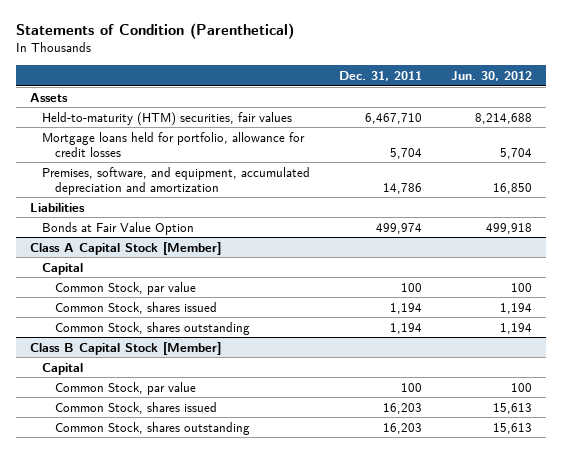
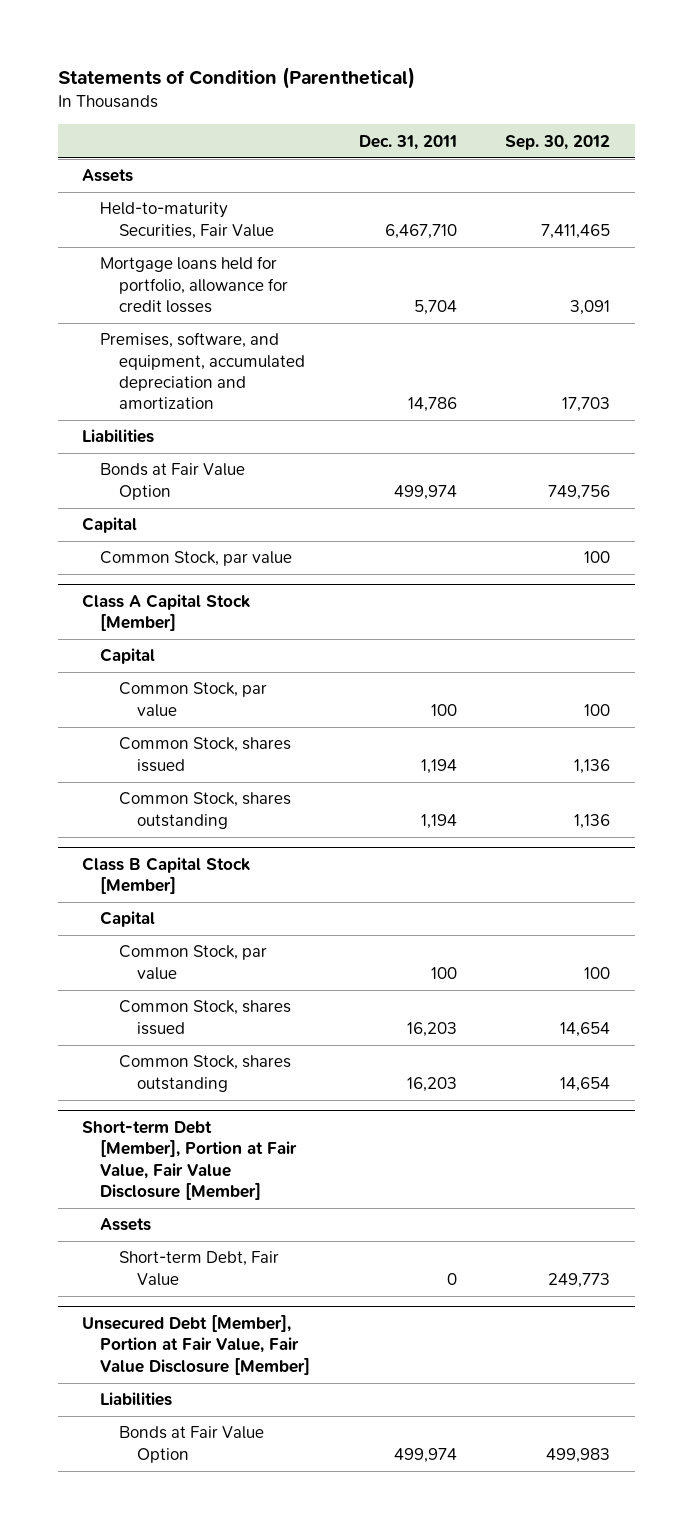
[450,70,532,81] Jun. 30, 2012 -> none
none -> [505,134,611,150] Sep. 30, 2012
[42,111,293,126] Held-to-maturity (HTM) securities, fair values -> [100,202,274,239] Held-to-maturity Securities, Fair Value
none -> [82,517,138,534] Capital
none -> [100,551,293,567] Common Stock, par value
none -> [82,1121,298,1200] Short-term Debt [Member], Portion at Fair Value, Fair Value Disclosure [Member]
none -> [100,1218,152,1232] Assets
none -> [118,1251,279,1286] Short-term Debt, Fair Value
none -> [82,1315,311,1375] Unsecured Debt [Member], Portion at Fair Value, Fair Value Disclosure [Member]
none -> [100,1392,173,1407] Liabilities
none -> [118,1426,264,1463] Bonds at Fair Value Option

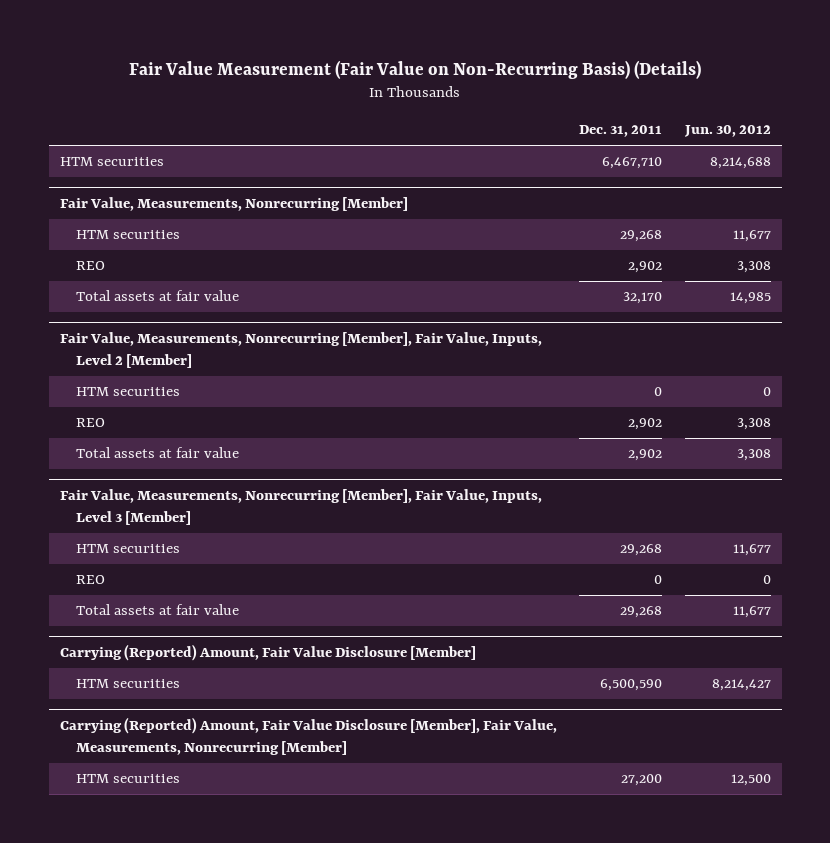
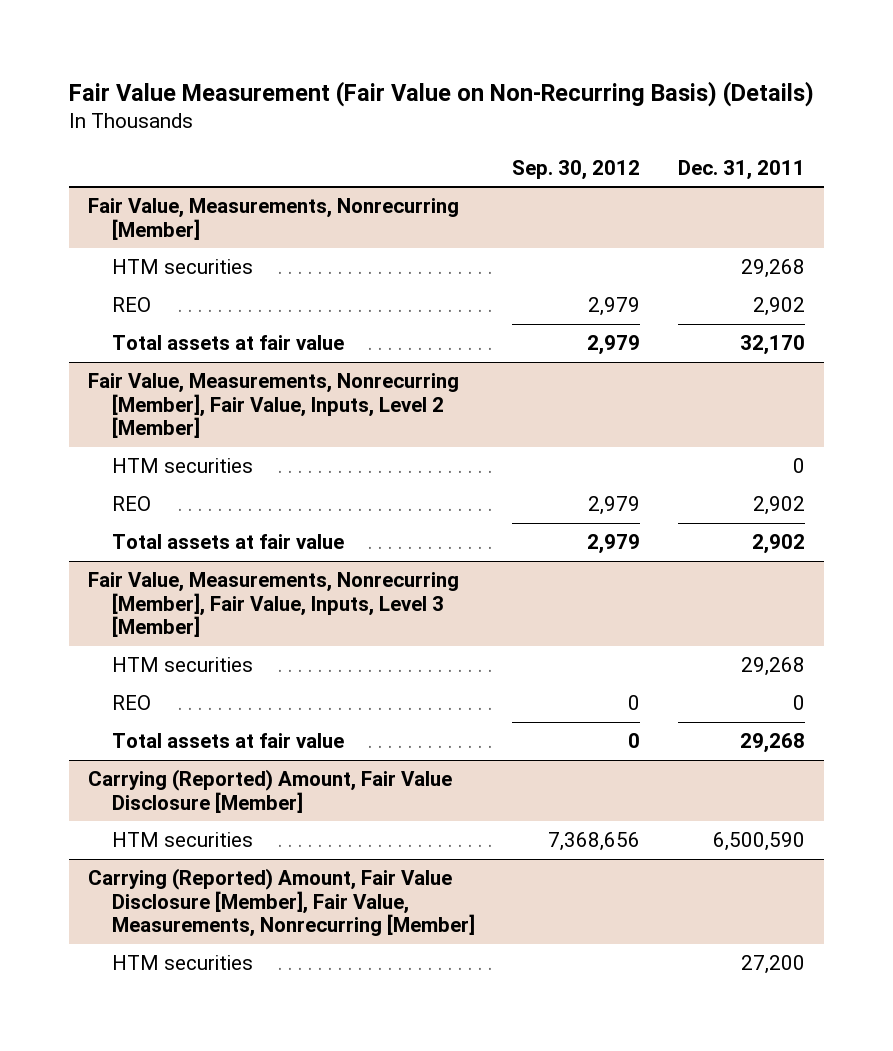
[683,125,771,138] Jun. 30, 2012 -> none
none -> [512,159,641,180] Sep. 30, 2012
[59,157,164,167] HTM securities -> none

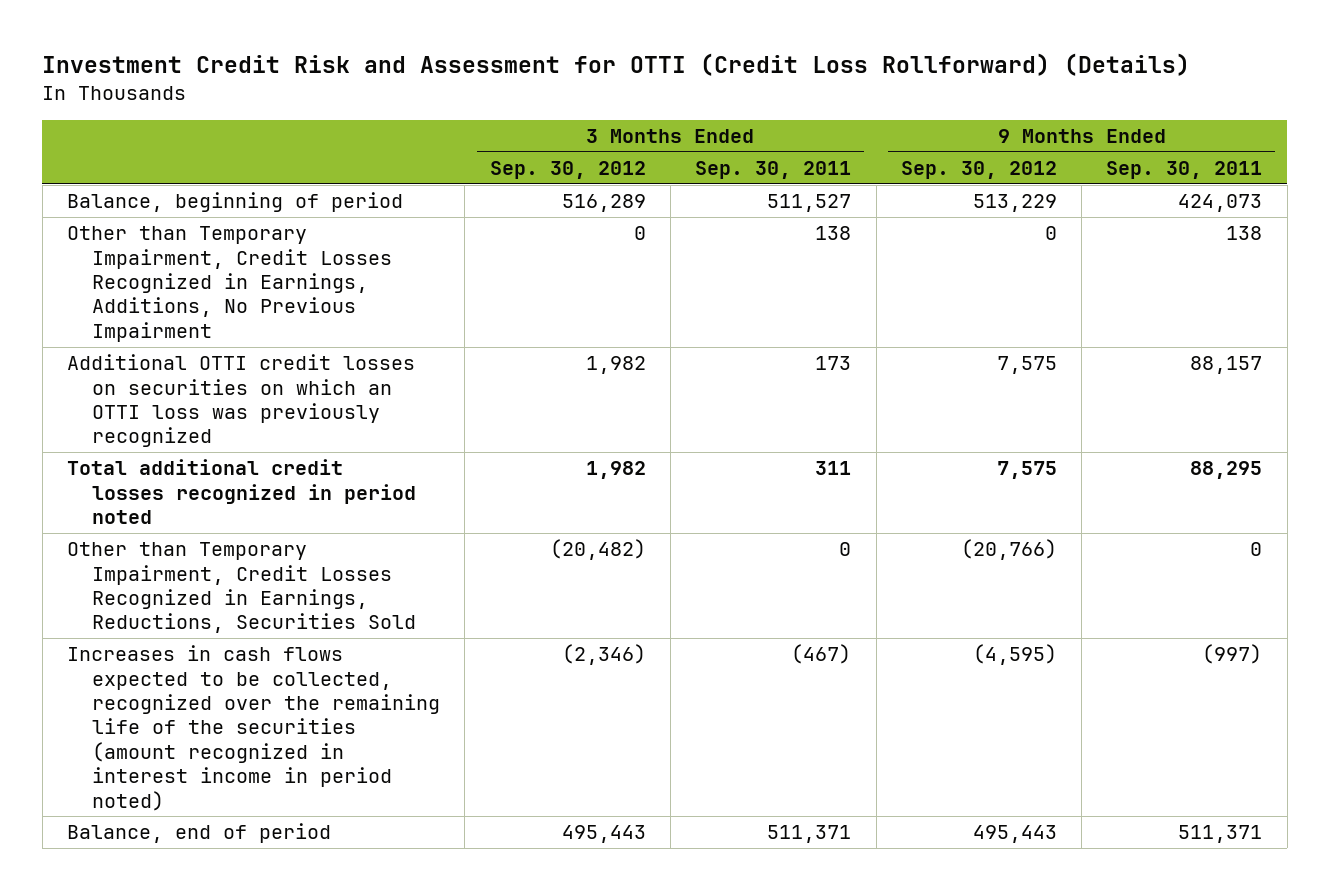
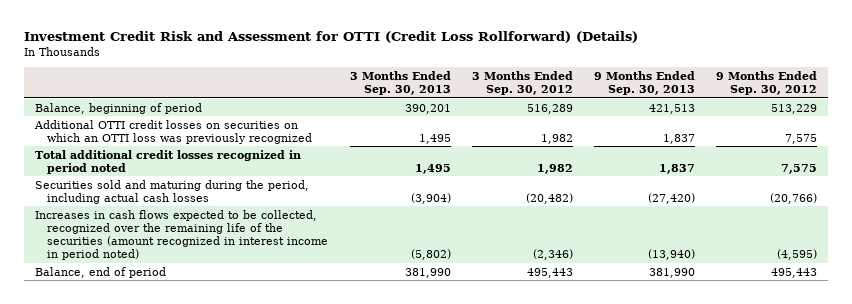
[695,160,852,179] Sep. 30, 2011 -> none
[1106,160,1263,179] Sep. 30, 2011 -> none
none -> [349,70,451,96] 3 Months Ended Sep. 30, 2013
none -> [593,70,695,96] 9 Months Ended Sep. 30, 2013
[66,226,393,342] Other than Temporary Impairment, Credit Losses Recognized in Earnings, Additions, No Previous Impairment -> none
[66,542,417,634] Other than Temporary Impairment, Credit Losses Recognized in Earnings, Reductions, Securities Sold -> [34,179,309,204] Securities sold and maturing during the period, including actual cash losses

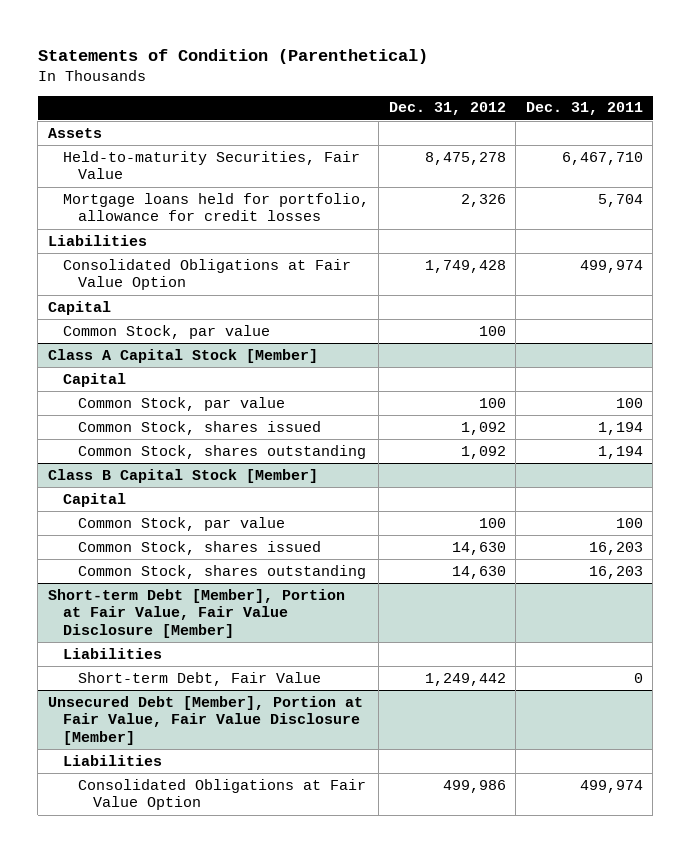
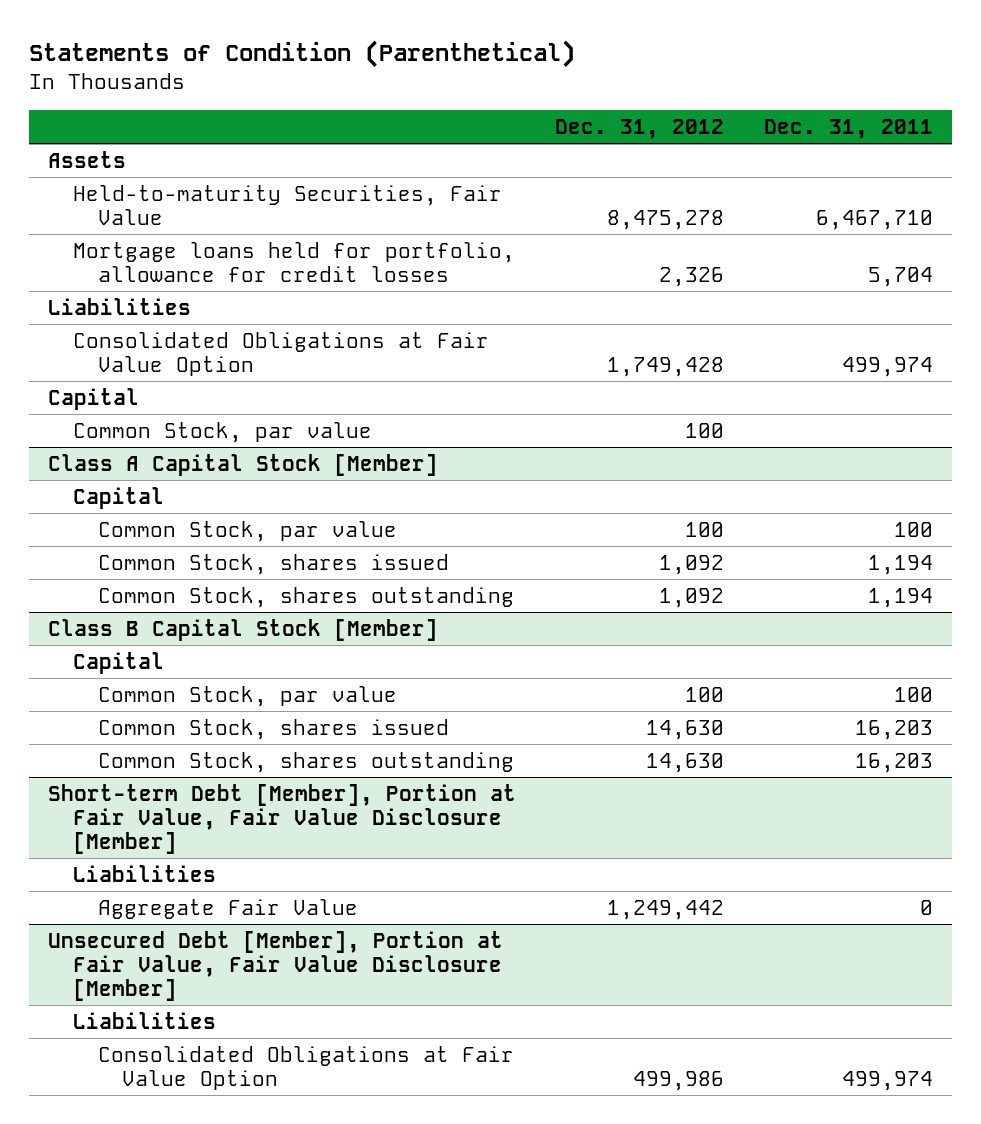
[77,671,321,686] Short-term Debt, Fair Value -> [97,898,358,919] Aggregate Fair Value

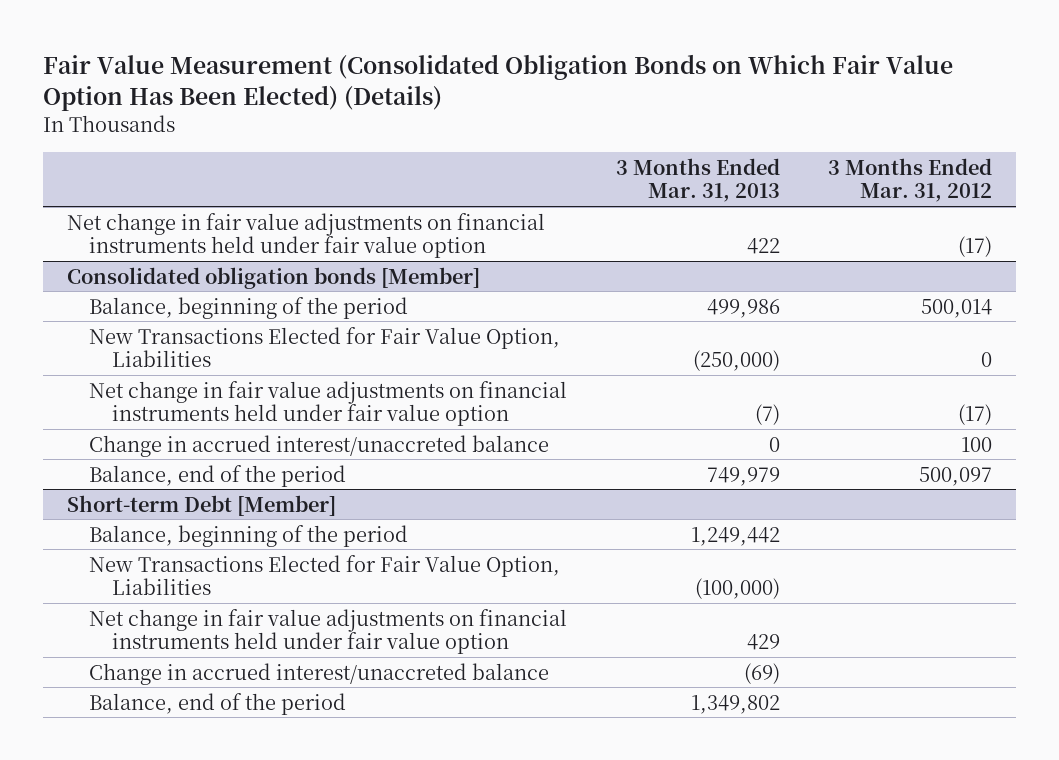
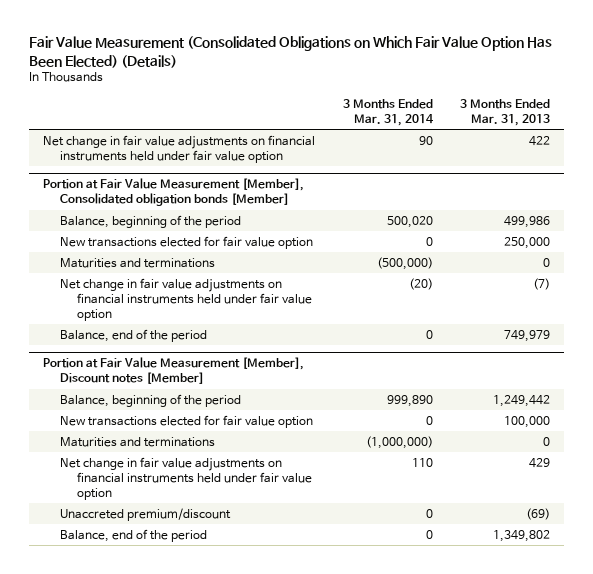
[43,54,954,112] Fair Value Measurement (Consolidated Obligation Bonds on Which Fair Value Option Has Been Elected) (Details) -> [29,36,553,68] Fair Value Measurement (Consolidated Obligations on Which Fair Value Option Has Been Elected) (Details)
[827,157,992,203] 3 Months Ended Mar. 31, 2012 -> none
none -> [342,98,434,126] 3 Months Ended Mar. 31, 2014
[67,266,481,289] Consolidated obligation bonds [Member] -> none
none -> [43,178,305,207] Portion at Fair Value Measurement [Member], Consolidated obligation bonds [Member]
[89,326,561,367] New Transactions Elected for Fair Value Option, Liabilities -> [59,235,313,249] New transactions elected for fair value option
[692,349,780,371] (250,000) -> [504,236,551,249] 250,000
none -> [59,257,215,268] Maturities and terminations
[89,434,550,457] Change in accrued interest/unaccreted balance -> none
[67,494,337,516] Short-term Debt [Member] -> none
none -> [43,357,305,385] Portion at Fair Value Measurement [Member], Discount notes [Member]
[89,554,561,595] New Transactions Elected for Fair Value Option, Liabilities -> [59,414,313,428] New transactions elected for fair value option
[694,577,780,599] (100,000) -> [504,415,551,428] 100,000
none -> [59,436,215,447] Maturities and terminations
[89,662,550,685] Change in accrued interest/unaccreted balance -> none
none -> [59,507,231,521] Unaccreted premium/discount

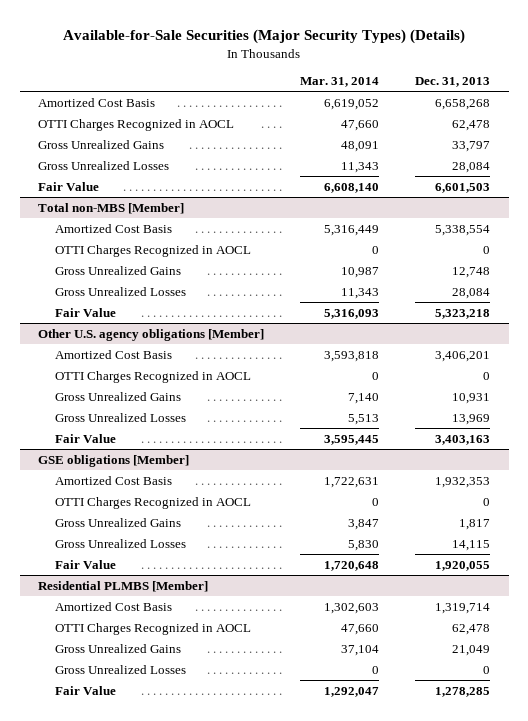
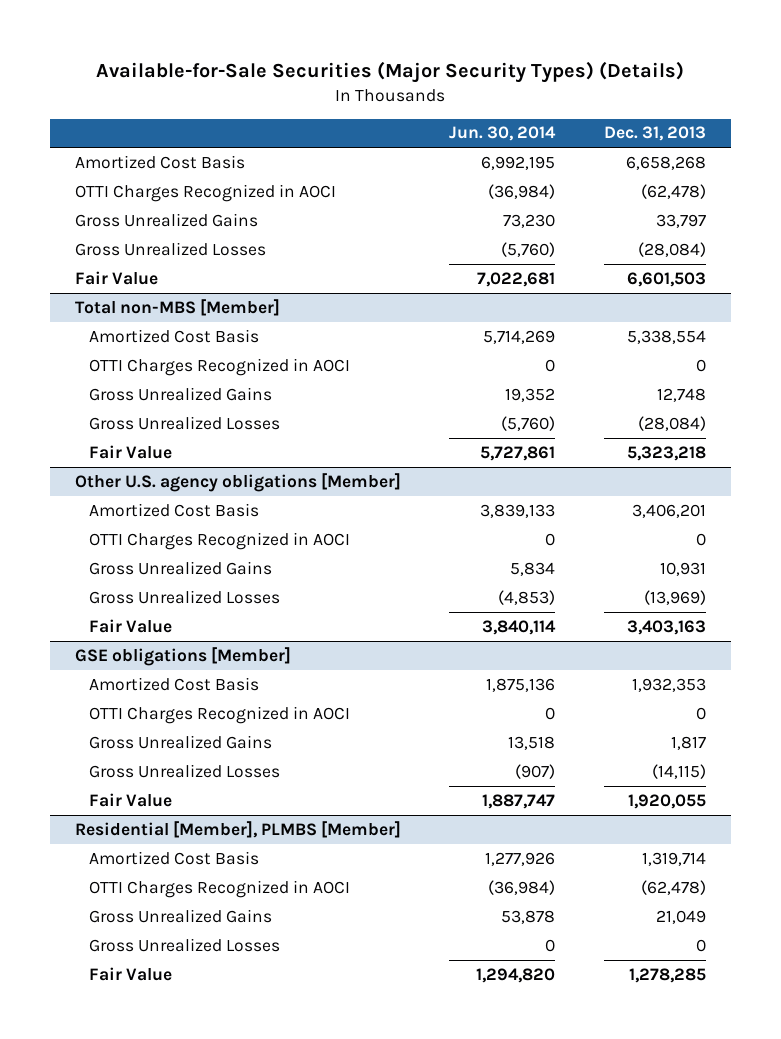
[300,77,380,88] Mar. 31, 2014 -> none
none -> [449,126,557,142] Jun. 30, 2014
[37,118,234,131] OTTI Charges Recognized in AOCL -> [74,183,336,202] OTTI Charges Recognized in AOCI
[452,119,491,131] 62,478 -> [641,183,707,199] (62,478)
[452,161,491,173] 28,084 -> [638,241,707,257] (28,084)
[54,244,251,257] OTTI Charges Recognized in AOCL -> [89,357,351,376] OTTI Charges Recognized in AOCI
[452,287,491,299] 28,084 -> [638,415,707,431] (28,084)
[54,370,251,383] OTTI Charges Recognized in AOCL -> [89,531,351,550] OTTI Charges Recognized in AOCI
[452,413,491,425] 13,969 -> [644,589,707,605] (13,969)
[54,496,251,509] OTTI Charges Recognized in AOCL -> [89,705,351,724] OTTI Charges Recognized in AOCI
[452,539,491,551] 14,115 -> [652,763,707,779] (14,115)
[37,580,208,592] Residential PLMBS [Member] -> [74,820,401,838] Residential [Member], PLMBS [Member]
[54,622,251,635] OTTI Charges Recognized in AOCL -> [89,879,351,898] OTTI Charges Recognized in AOCI
[452,623,491,635] 62,478 -> [641,879,707,895] (62,478)

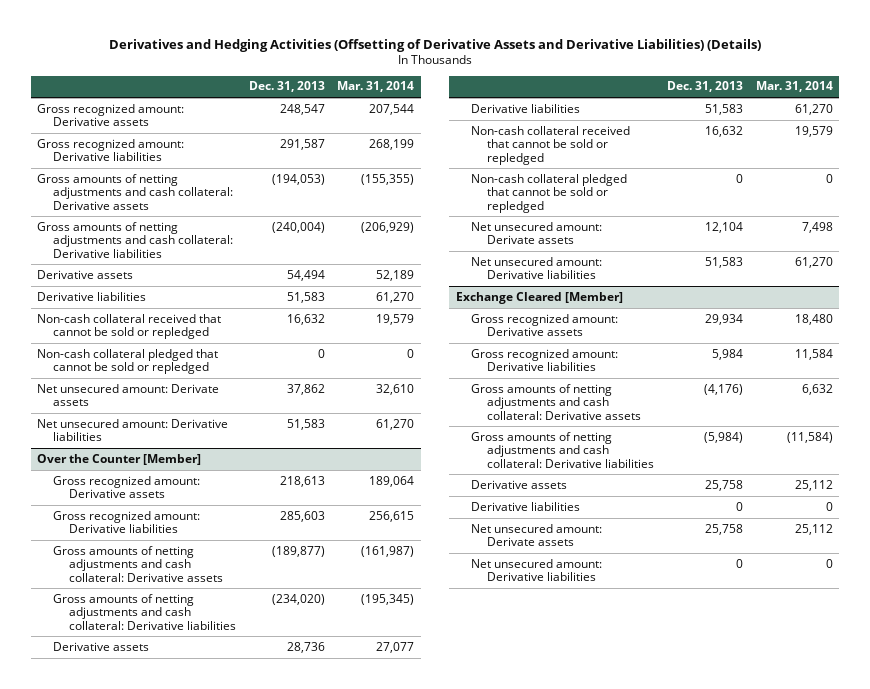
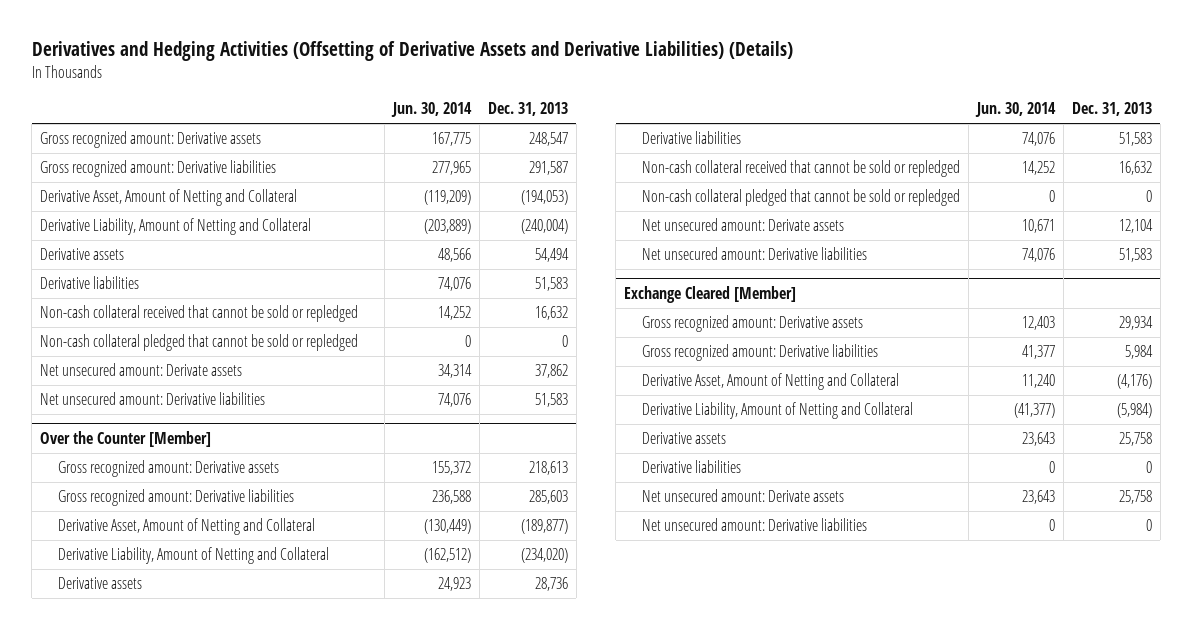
[337,81,415,93] Mar. 31, 2014 -> none
none -> [391,102,473,118] Jun. 30, 2014
[37,173,234,210] Gross amounts of netting adjustments and cash collateral: Derivative assets -> [40,189,298,207] Derivative Asset, Amount of Netting and Collateral
[37,221,234,258] Gross amounts of netting adjustments and cash collateral: Derivative liabilities -> [40,218,312,236] Derivative Liability, Amount of Netting and Collateral
[53,545,224,582] Gross amounts of netting adjustments and cash collateral: Derivative assets -> [58,518,316,536] Derivative Asset, Amount of Netting and Collateral
[53,593,237,630] Gross amounts of netting adjustments and cash collateral: Derivative liabilities -> [58,547,330,565] Derivative Liability, Amount of Netting and Collateral
[471,383,642,420] Gross amounts of netting adjustments and cash collateral: Derivative assets -> [642,373,900,391] Derivative Asset, Amount of Netting and Collateral
[471,431,655,468] Gross amounts of netting adjustments and cash collateral: Derivative liabilities -> [642,402,914,420] Derivative Liability, Amount of Netting and Collateral

